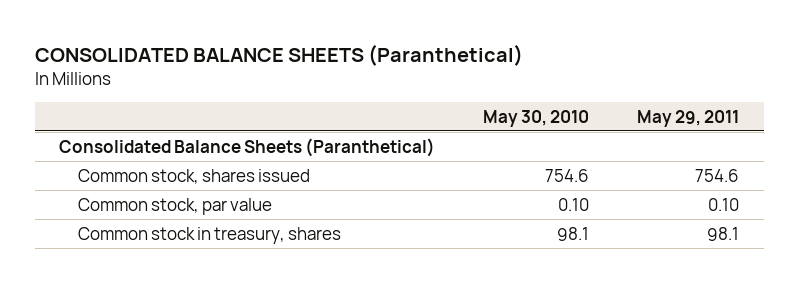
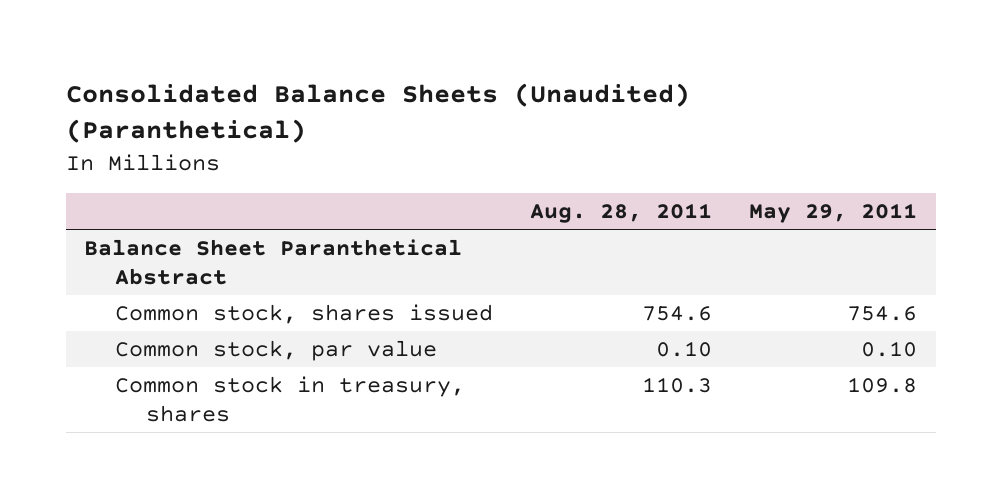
[35,43,524,66] CONSOLIDATED BALANCE SHEETS (Paranthetical) -> [65,83,690,144] Consolidated Balance Sheets (Unaudited) (Paranthetical)
[483,109,590,127] May 30, 2010 -> none
none -> [530,202,713,223] Aug. 28, 2011
[59,137,436,157] Consolidated Balance Sheets (Paranthetical) -> [84,239,463,285] Balance Sheet Paranthetical Abstract
[707,226,740,241] 98.1 -> [847,377,918,394] 109.8

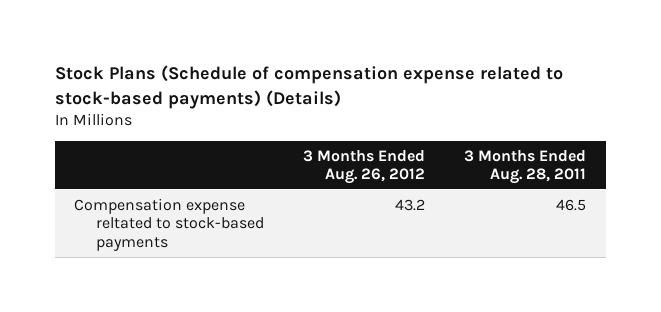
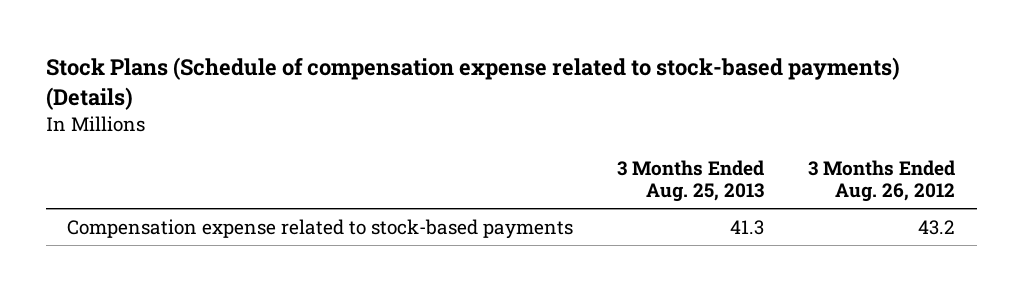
[464,149,587,185] 3 Months Ended Aug. 28, 2011 -> none
none -> [617,160,765,203] 3 Months Ended Aug. 25, 2013
[74,197,265,252] Compensation expense reltated to stock-based payments -> [67,218,574,239] Compensation expense related to stock-based payments

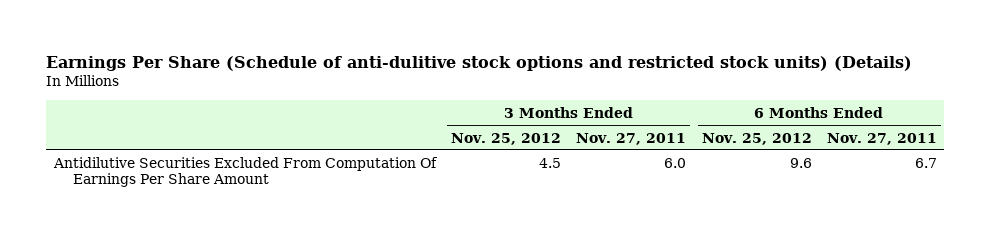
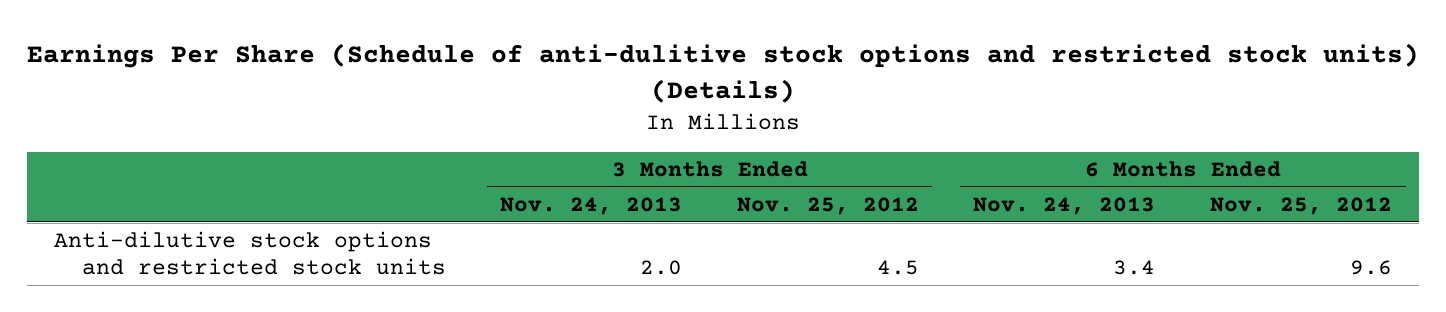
[576,132,687,145] Nov. 27, 2011 -> none
[826,132,937,145] Nov. 27, 2011 -> none
none -> [500,196,683,215] Nov. 24, 2013
none -> [973,196,1156,215] Nov. 24, 2013
[53,157,439,188] Antidilutive Securities Excluded From Computation Of Earnings Per Share Amount -> [54,231,446,275] Anti-dilutive stock options and restricted stock units

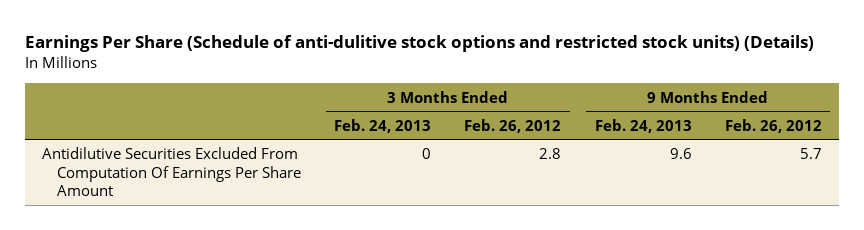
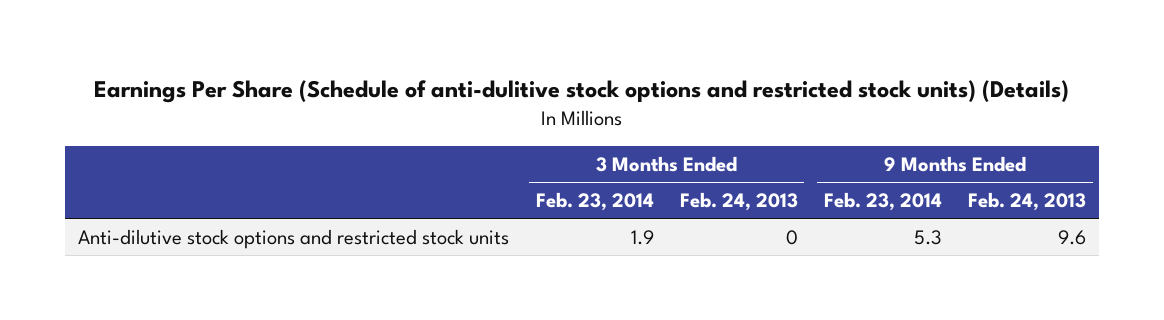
[464,118,562,133] Feb. 26, 2012 -> none
[724,118,822,133] Feb. 26, 2012 -> none
none -> [535,192,654,212] Feb. 23, 2014
none -> [823,192,942,212] Feb. 23, 2014
[41,147,301,197] Antidilutive Securities Excluded From Computation Of Earnings Per Share Amount -> [78,228,510,249] Anti-dilutive stock options and restricted stock units

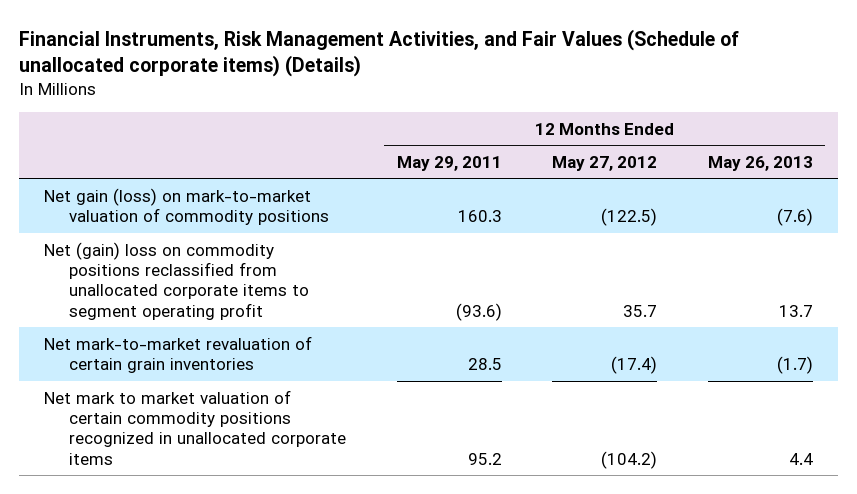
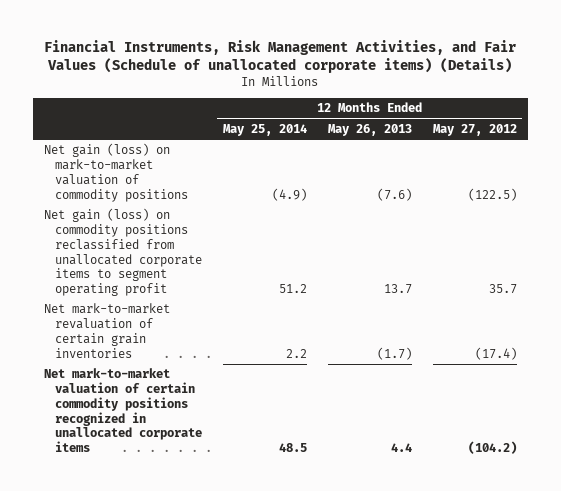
[396,155,502,171] May 29, 2011 -> none
none -> [222,124,307,137] May 25, 2014
[44,241,310,320] Net (gain) loss on commodity positions reclassified from unallocated corporate items to segment operating profit -> [43,208,202,297] Net gain (loss) on commodity positions reclassified from unallocated corporate items to segment operating profit
[44,389,347,465] Net mark to market valuation of certain commodity positions recognized in unallocated corporate items -> [43,368,202,453] Net mark-to-market valuation of certain commodity positions recognized in unallocated corporate items

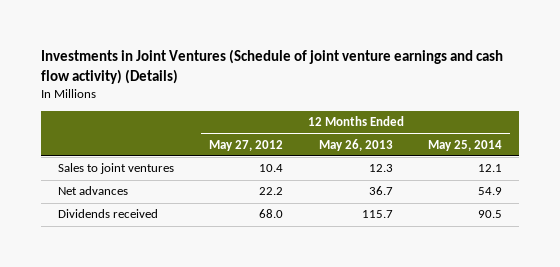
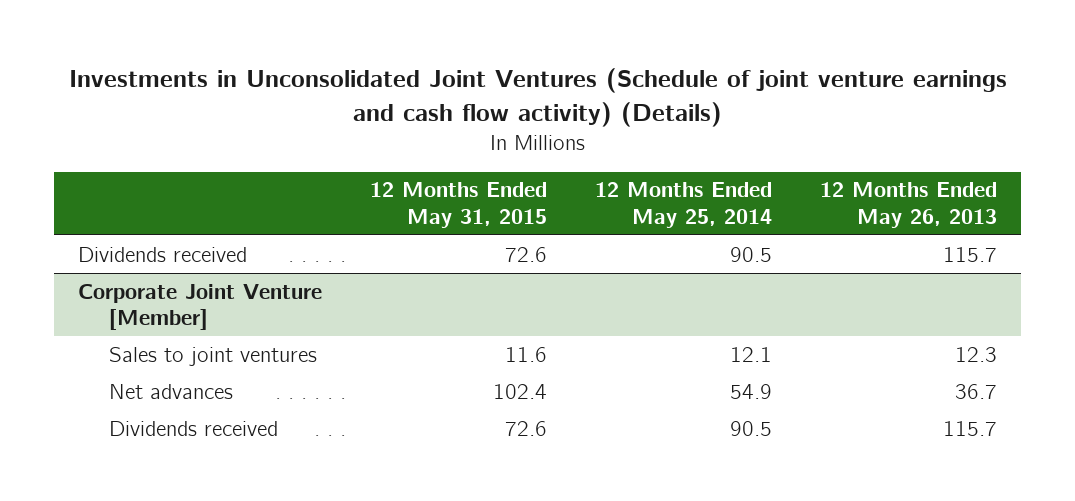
[40,48,503,84] Investments in Joint Ventures (Schedule of joint venture earnings and cash flow activity) (Details) -> [68,68,1007,127] Investments in Unconsolidated Joint Ventures (Schedule of joint venture earnings and cash flow activity) (Details)
[209,139,284,151] May 27, 2012 -> none
none -> [369,182,547,228] 12 Months Ended May 31, 2015
none -> [77,246,247,262] Dividends received
none -> [77,283,322,331] Corporate Joint Venture [Member]

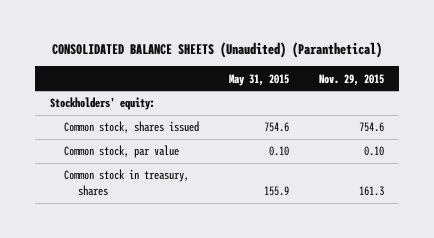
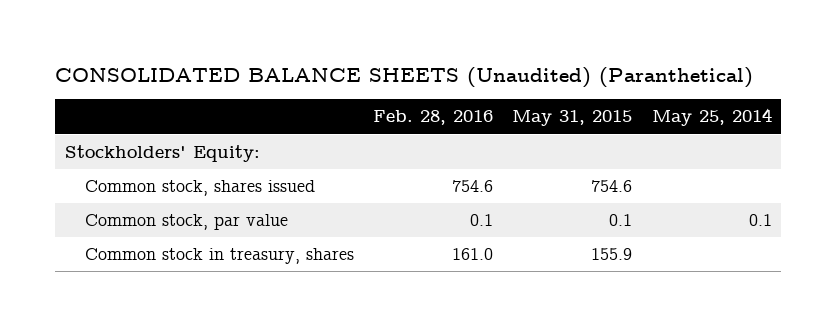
[318,73,384,86] Nov. 29, 2015 -> none
none -> [373,110,494,126] Feb. 28, 2016
none -> [651,108,772,127] May 25, 2014
[50,97,156,111] Stockholders' equity: -> [64,145,260,163] Stockholders' Equity:
[268,146,289,157] 0.10 -> [609,214,633,227] 0.1

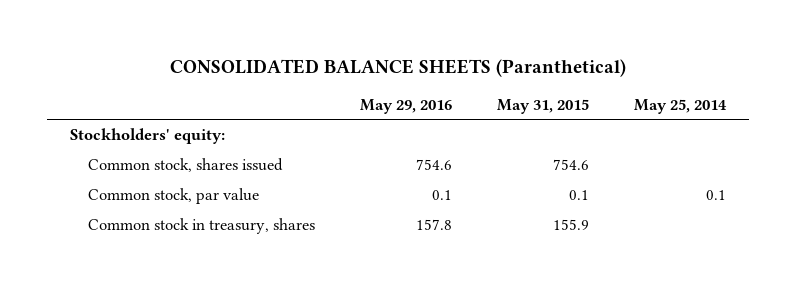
[54,66,753,88] CONSOLIDATED BALANCE SHEETS (Unaudited) (Paranthetical) -> [170,58,627,77] CONSOLIDATED BALANCE SHEETS (Paranthetical)
[373,110,494,126] Feb. 28, 2016 -> none
none -> [359,98,452,114] May 29, 2016
[64,145,260,163] Stockholders' Equity: -> [69,128,225,145] Stockholders' equity:

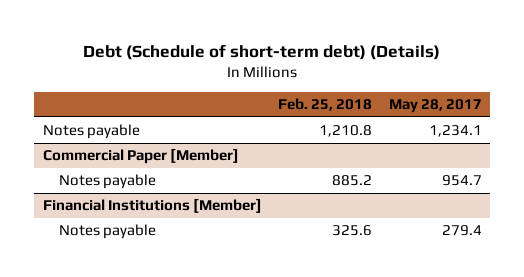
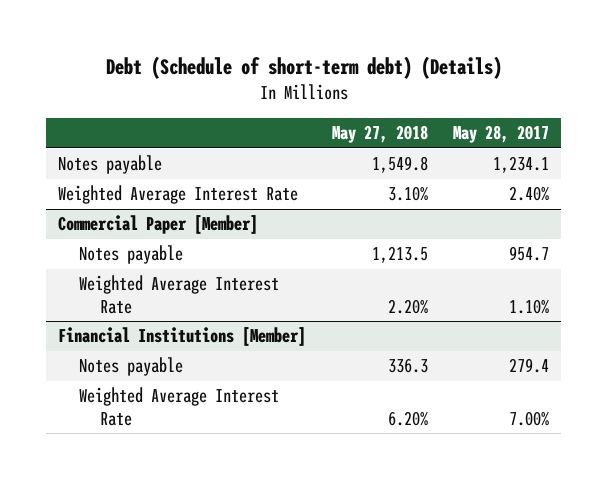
[278,98,373,112] Feb. 25, 2018 -> none
none -> [331,125,428,144] May 27, 2018
none -> [58,185,299,205] Weighted Average Interest Rate
none -> [79,275,280,314] Weighted Average Interest Rate
none -> [79,387,280,426] Weighted Average Interest Rate

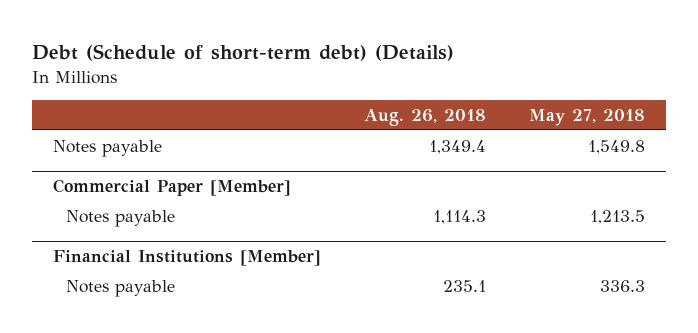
[452,125,549,144] May 28, 2017 -> none
none -> [363,108,486,126] Aug. 26, 2018
[58,185,299,205] Weighted Average Interest Rate -> none
[79,275,280,314] Weighted Average Interest Rate -> none
[79,387,280,426] Weighted Average Interest Rate -> none

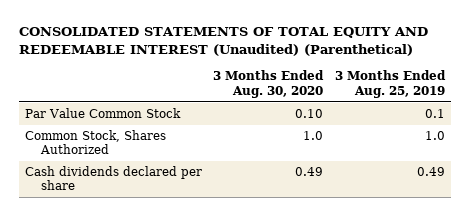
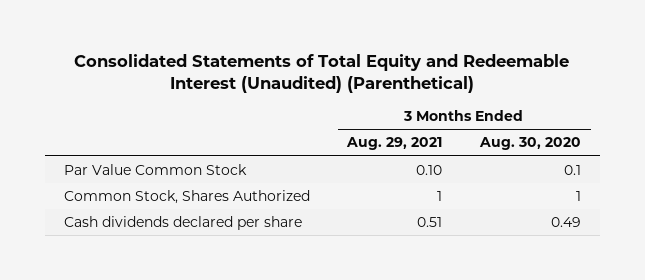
[18,27,428,56] CONSOLIDATED STATEMENTS OF TOTAL EQUITY AND REDEEMABLE INTEREST (Unaudited) (Parenthetical) -> [74,53,570,93] Consolidated Statements of Total Equity and Redeemable Interest (Unaudited) (Parenthetical)
[335,70,447,98] 3 Months Ended Aug. 25, 2019 -> none
none -> [346,137,443,151] Aug. 29, 2021
[295,109,324,119] 0.10 -> [564,165,582,176] 0.1
[303,131,324,141] 1.0 -> [576,191,582,202] 1

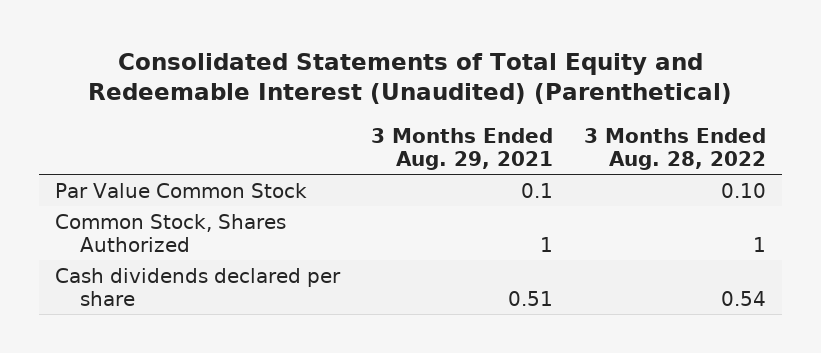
[479,137,582,151] Aug. 30, 2020 -> none
none -> [584,128,767,170] 3 Months Ended Aug. 28, 2022
[416,165,443,176] 0.10 -> [520,182,553,198] 0.1

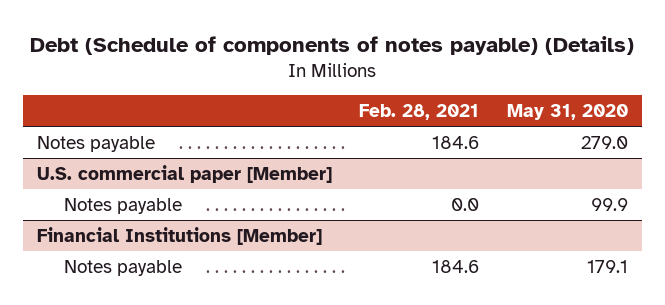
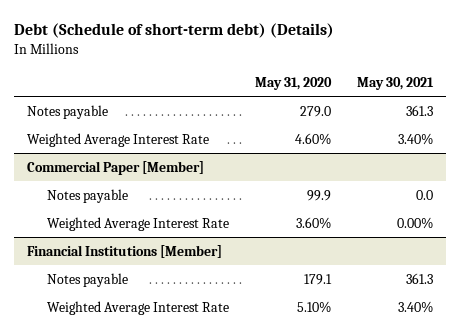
[30,35,635,55] Debt (Schedule of components of notes payable) (Details) -> [13,23,334,39] Debt (Schedule of short-term debt) (Details)
[359,104,480,121] Feb. 28, 2021 -> none
none -> [356,77,434,91] May 30, 2021
none -> [26,132,209,147] Weighted Average Interest Rate
[36,164,332,183] U.S. commercial paper [Member] -> [26,160,204,175] Commercial Paper [Member]
none -> [46,216,229,231] Weighted Average Interest Rate
none -> [46,300,229,315] Weighted Average Interest Rate

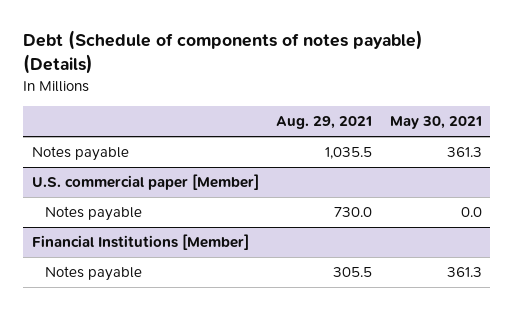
[13,23,334,39] Debt (Schedule of short-term debt) (Details) -> [22,30,423,75] Debt (Schedule of components of notes payable) (Details)
[254,77,332,91] May 31, 2020 -> none
none -> [276,116,373,130] Aug. 29, 2021
[26,132,209,147] Weighted Average Interest Rate -> none
[26,160,204,175] Commercial Paper [Member] -> [31,174,259,191] U.S. commercial paper [Member]
[46,216,229,231] Weighted Average Interest Rate -> none
[46,300,229,315] Weighted Average Interest Rate -> none

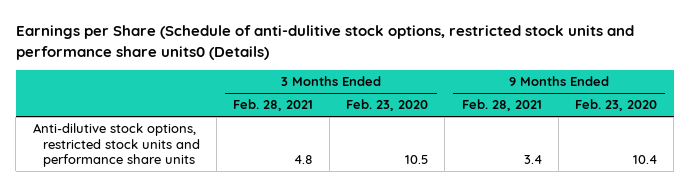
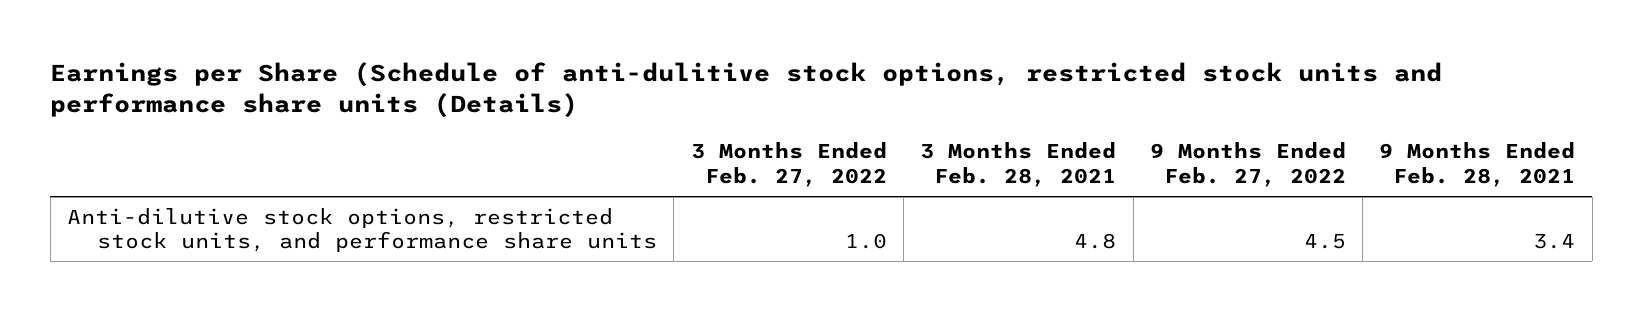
[15,25,634,60] Earnings per Share (Schedule of anti-dulitive stock options, restricted stock units and performance share units0 (Details) -> [50,61,1443,118] Earnings per Share (Schedule of anti-dulitive stock options, restricted stock units and performance share units (Details)
[346,99,429,112] Feb. 23, 2020 -> none
[574,99,657,112] Feb. 23, 2020 -> none
none -> [690,142,887,187] 3 Months Ended Feb. 27, 2022
none -> [1149,142,1346,187] 9 Months Ended Feb. 27, 2022
[32,123,200,168] Anti-dilutive stock options, restricted stock units and performance share units -> [66,207,657,253] Anti-dilutive stock options, restricted stock units, and performance share units

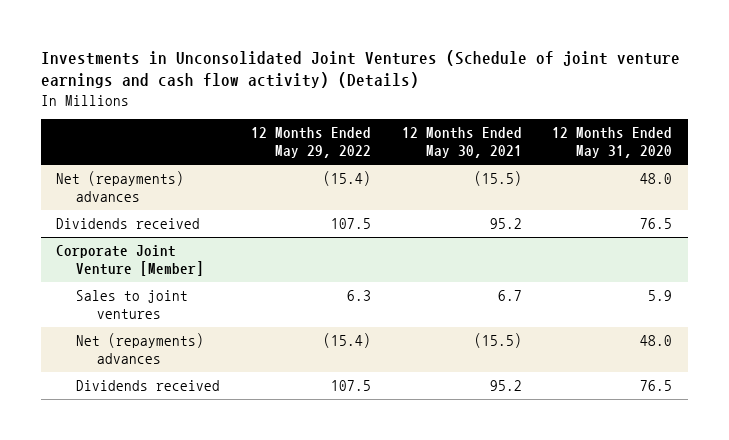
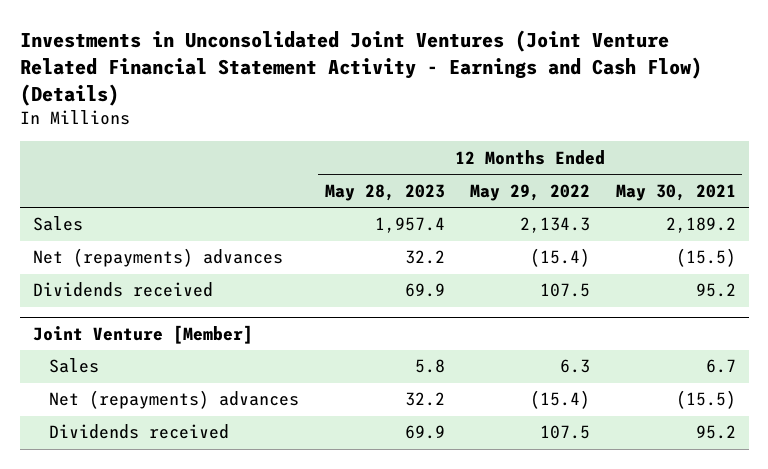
[40,50,680,89] Investments in Unconsolidated Joint Ventures (Schedule of joint venture earnings and cash flow activity) (Details) -> [19,29,702,106] Investments in Unconsolidated Joint Ventures (Joint Venture Related Financial Statement Activity - Earnings and Cash Flow) (Details)
[552,126,673,159] 12 Months Ended May 31, 2020 -> none
none -> [324,183,445,201] May 28, 2023
none -> [32,216,83,232] Sales
[56,245,205,277] Corporate Joint Venture [Member] -> [32,324,253,344] Joint Venture [Member]
[76,290,189,320] Sales to joint ventures -> [48,358,99,374] Sales

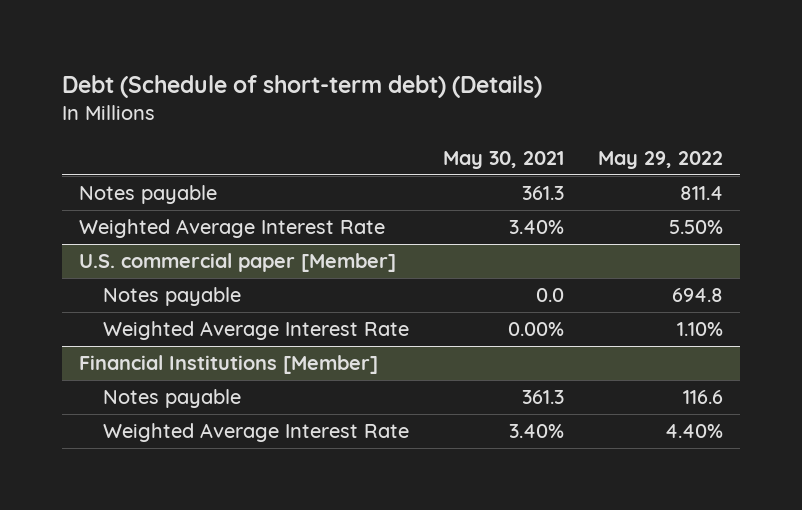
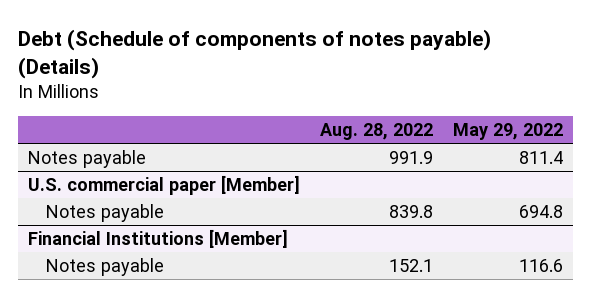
[61,75,542,99] Debt (Schedule of short-term debt) (Details) -> [17,28,491,79] Debt (Schedule of components of notes payable) (Details)
[442,150,564,169] May 30, 2021 -> none
none -> [319,123,433,141] Aug. 28, 2022
[78,219,385,239] Weighted Average Interest Rate -> none
[102,321,409,341] Weighted Average Interest Rate -> none
[102,423,409,443] Weighted Average Interest Rate -> none

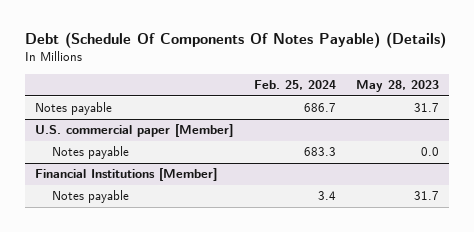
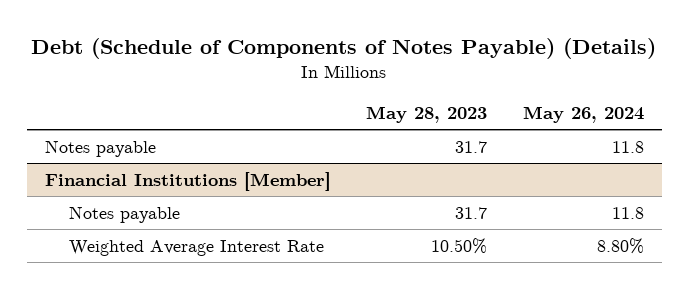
[25,32,447,49] Debt (Schedule Of Components Of Notes Payable) (Details) -> [31,38,657,60] Debt (Schedule of Components of Notes Payable) (Details)
[253,80,336,91] Feb. 25, 2024 -> none
none -> [523,105,645,123] May 26, 2024
[35,124,234,138] U.S. commercial paper [Member] -> none
[51,146,129,160] Notes payable -> none
none -> [68,239,324,256] Weighted Average Interest Rate

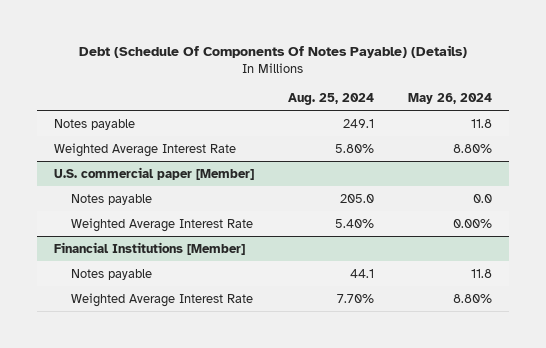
[31,38,657,60] Debt (Schedule of Components of Notes Payable) (Details) -> [79,45,468,59] Debt (Schedule Of Components Of Notes Payable) (Details)
[366,105,488,123] May 28, 2023 -> none
none -> [288,92,375,105] Aug. 25, 2024
none -> [53,142,236,157] Weighted Average Interest Rate
none -> [53,166,254,180] U.S. commercial paper [Member]
none -> [71,193,153,205] Notes payable
none -> [71,217,254,232] Weighted Average Interest Rate

